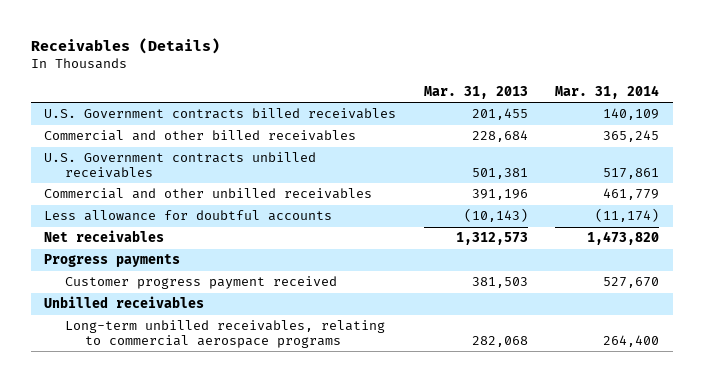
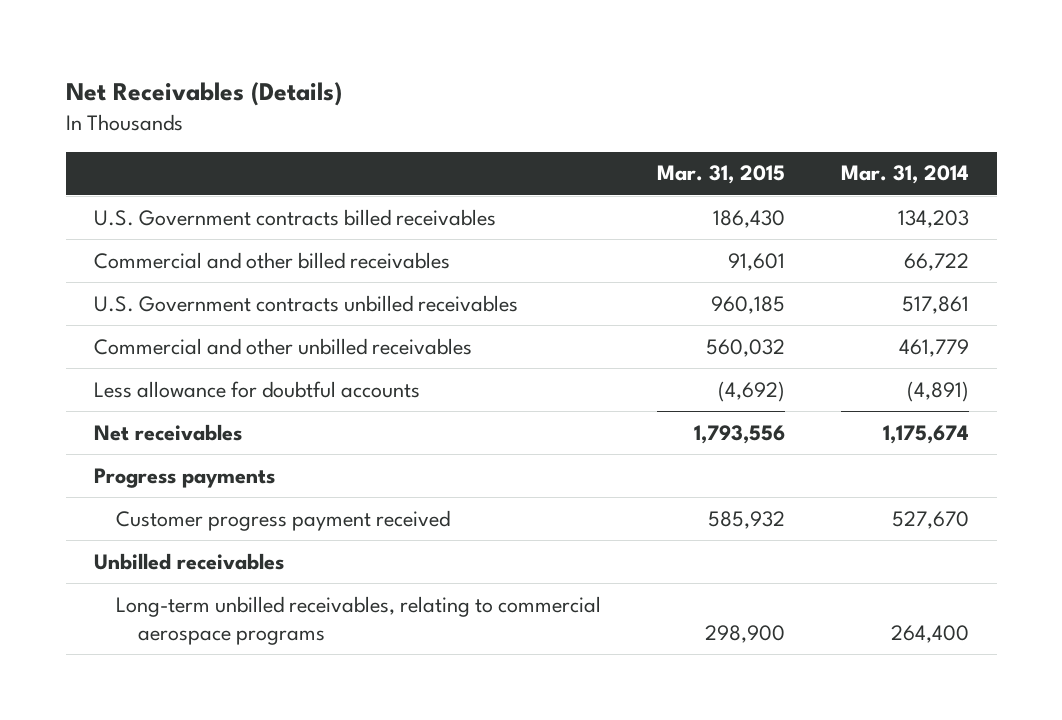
[30,37,220,54] Receivables (Details) -> [65,81,342,106] Net Receivables (Details)
[423,85,528,99] Mar. 31, 2013 -> none
none -> [656,165,785,185] Mar. 31, 2015
[602,108,659,121] 140,109 -> [897,209,969,228] 134,203
[602,130,659,143] 365,245 -> [903,252,969,271] 66,722
[594,208,659,223] (11,174) -> [906,380,969,402] (4,891)
[586,231,659,246] 1,473,820 -> [882,424,969,444] 1,175,674

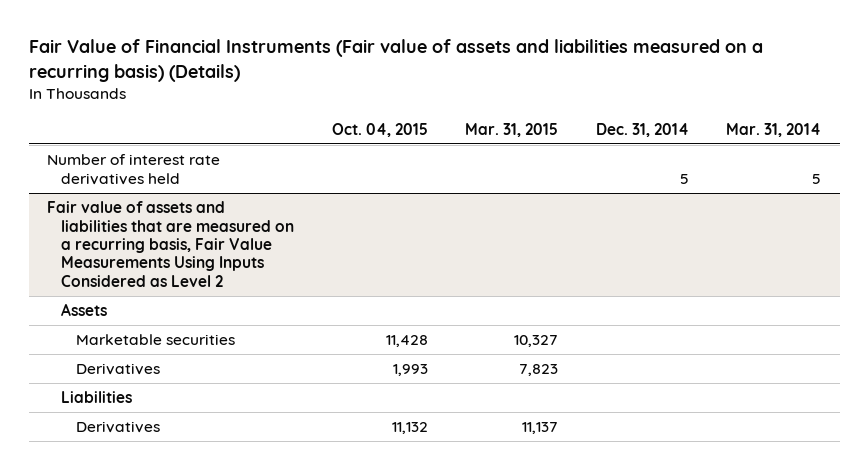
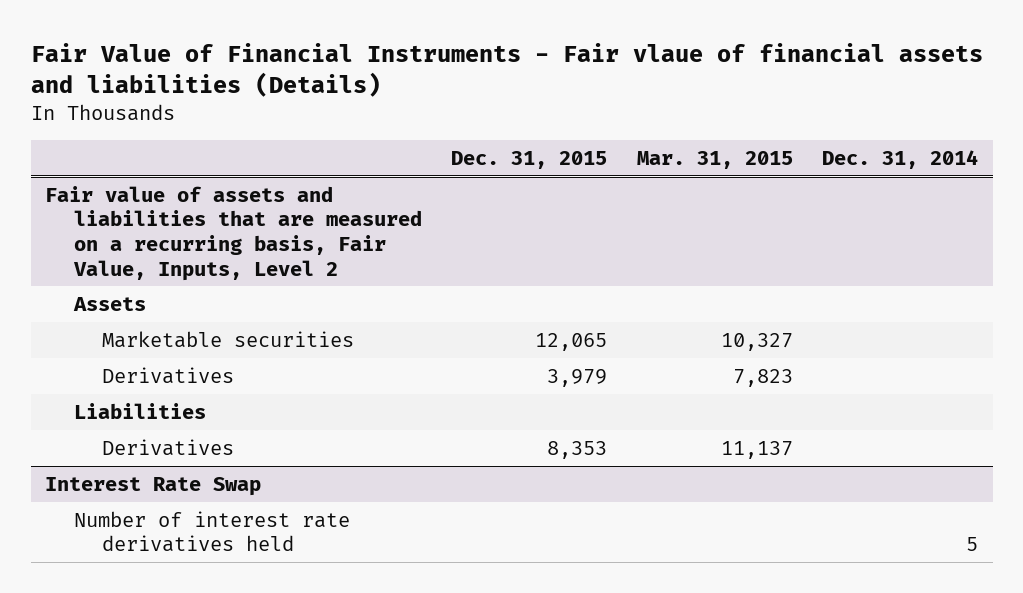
[28,39,763,82] Fair Value of Financial Instruments (Fair value of assets and liabilities measured on a recurring basis) (Details) -> [30,42,983,98] Fair Value of Financial Instruments - Fair vlaue of financial assets and liabilities (Details)
[331,122,428,137] Oct. 04, 2015 -> none
[725,122,821,137] Mar. 31, 2014 -> none
none -> [451,151,608,170] Dec. 31, 2015
[47,154,221,185] Number of interest rate derivatives held -> none
[47,201,295,287] Fair value of assets and liabilities that are measured on a recurring basis, Fair Value Measurements Using Inputs Considered as Level 2 -> [45,185,422,281] Fair value of assets and liabilities that are measured on a recurring basis, Fair Value, Inputs, Level 2
none -> [45,476,262,496] Interest Rate Swap
none -> [73,510,350,553] Number of interest rate derivatives held

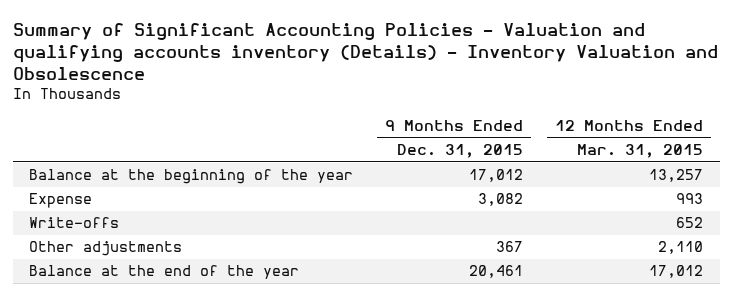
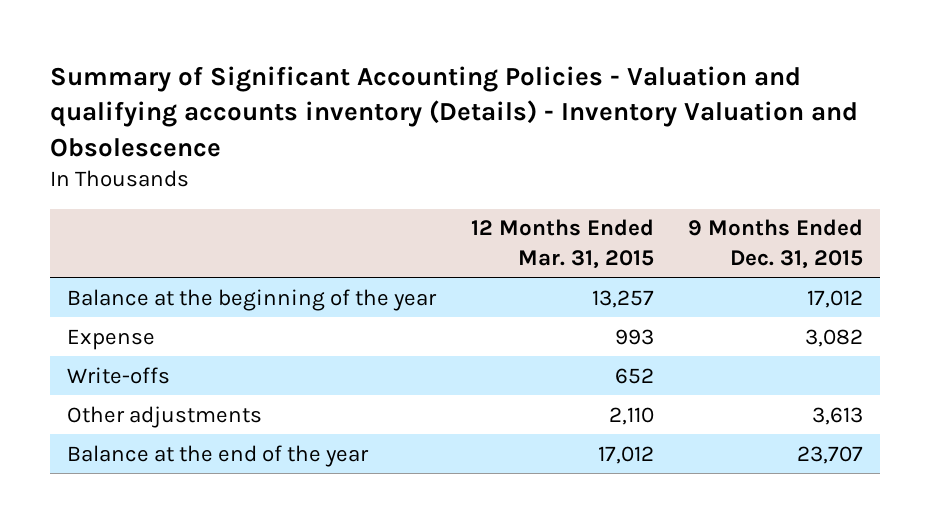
[496,241,524,253] 367 -> [811,406,863,425] 3,613
[469,265,524,279] 20,461 -> [796,445,863,464] 23,707

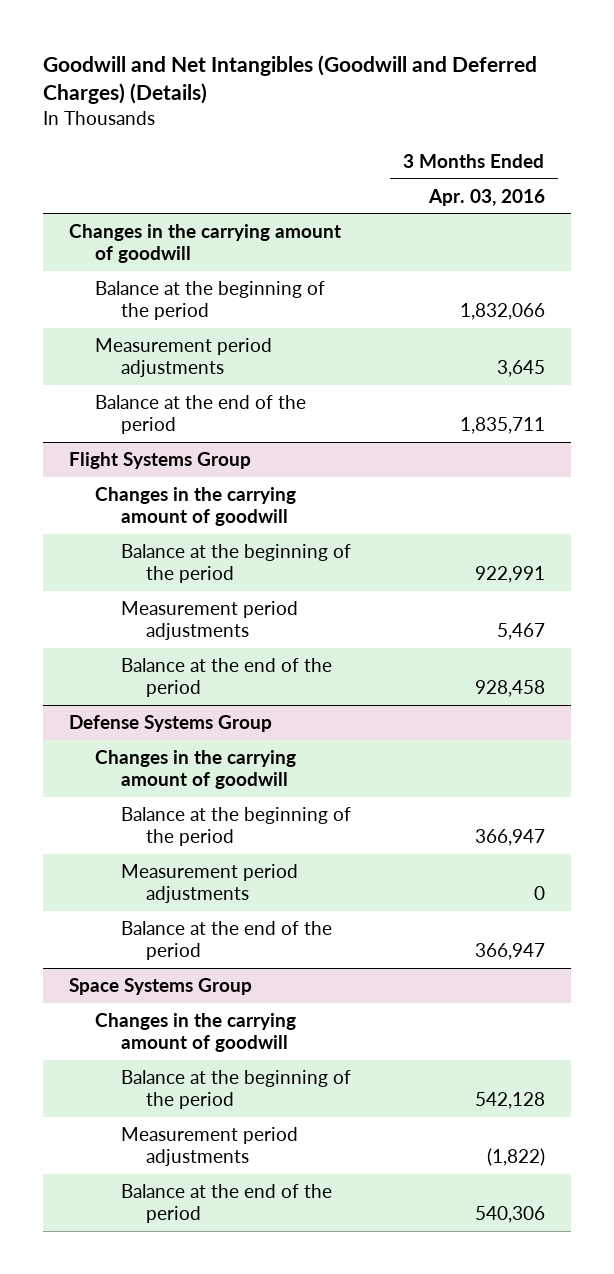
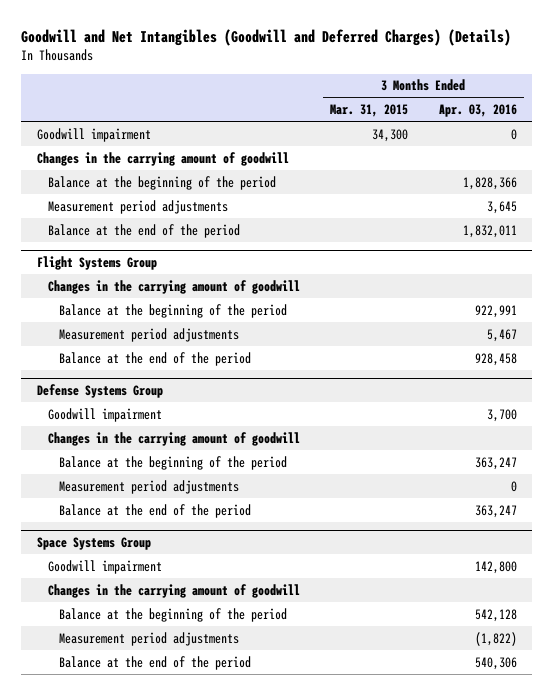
none -> [330,103,409,117] Mar. 31, 2015
none -> [36,127,151,142] Goodwill impairment
[459,302,545,320] 1,832,066 -> [462,176,517,190] 1,828,366
[459,416,545,434] 1,835,711 -> [462,224,517,238] 1,832,011
none -> [47,407,162,422] Goodwill impairment
[474,828,545,846] 366,947 -> [474,456,517,470] 363,247
[474,942,545,960] 366,947 -> [474,504,517,518] 363,247
none -> [47,559,162,574] Goodwill impairment

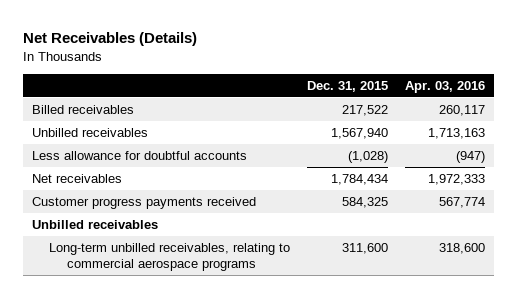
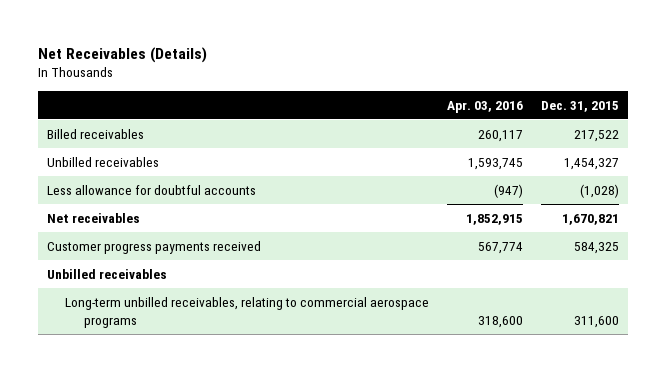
[331,128,389,140] 1,567,940 -> [564,157,620,170] 1,454,327
[428,128,486,140] 1,713,163 -> [468,157,524,170] 1,593,745
[331,174,389,186] 1,784,434 -> [562,213,620,225] 1,670,821
[428,174,486,186] 1,972,333 -> [466,213,524,225] 1,852,915

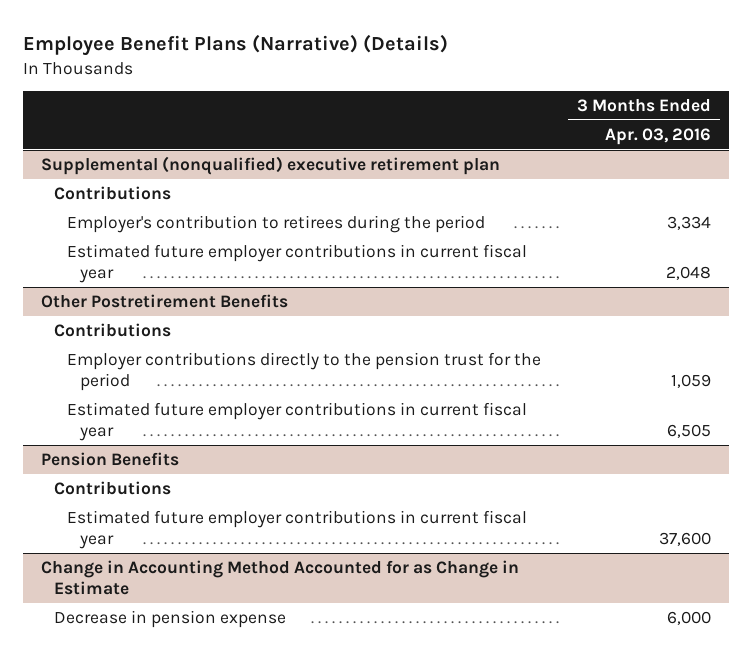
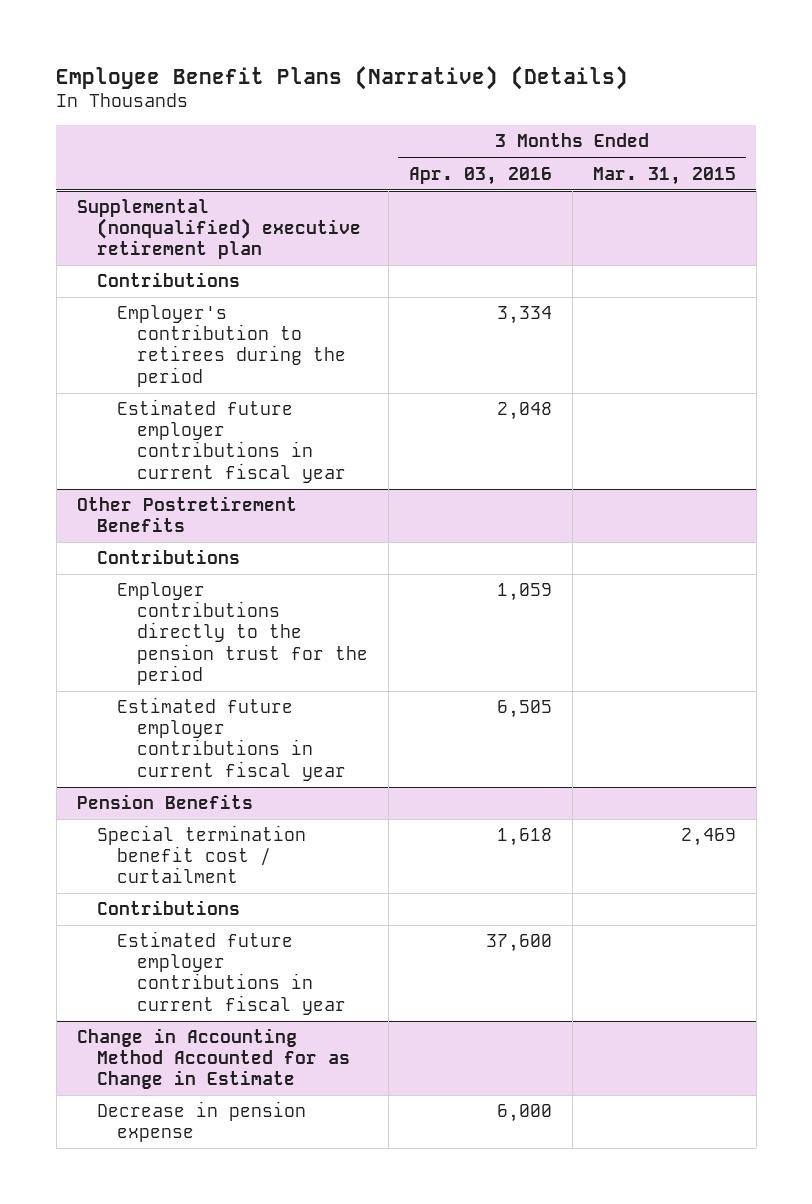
none -> [592,166,736,185] Mar. 31, 2015
none -> [96,825,306,884] Special termination benefit cost / curtailment

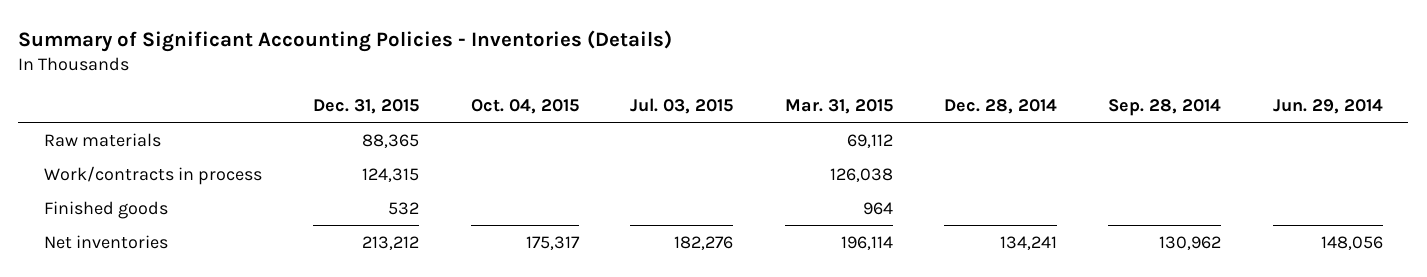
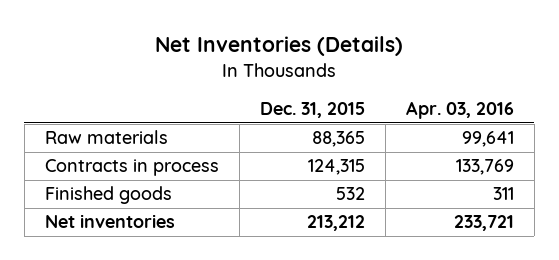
[18,30,673,53] Summary of Significant Accounting Policies - Inventories (Details) -> [155,36,404,57] Net Inventories (Details)
[470,99,579,115] Oct. 04, 2015 -> none
[630,98,734,115] Jul. 03, 2015 -> none
[784,99,893,115] Mar. 31, 2015 -> none
[944,99,1058,115] Dec. 28, 2014 -> none
[1108,99,1222,117] Sep. 28, 2014 -> none
[1272,99,1383,115] Jun. 29, 2014 -> none
none -> [405,101,514,120] Apr. 03, 2016
[44,165,263,185] Work/contracts in process -> [44,159,219,177] Contracts in process

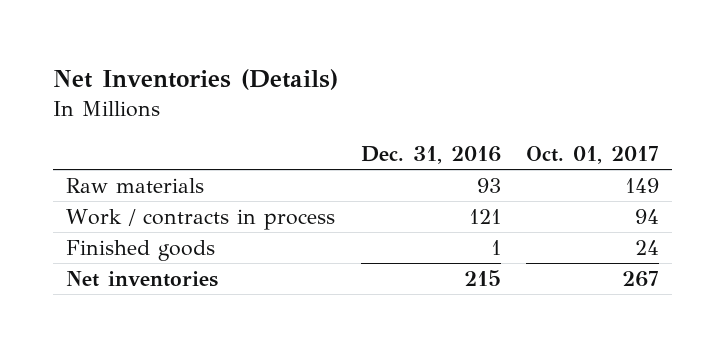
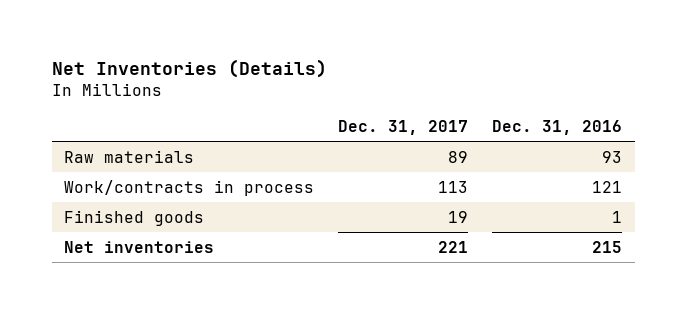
[526,146,660,165] Oct. 01, 2017 -> none
none -> [338,119,469,135] Dec. 31, 2017
[66,209,336,231] Work / contracts in process -> [63,179,314,196] Work/contracts in process

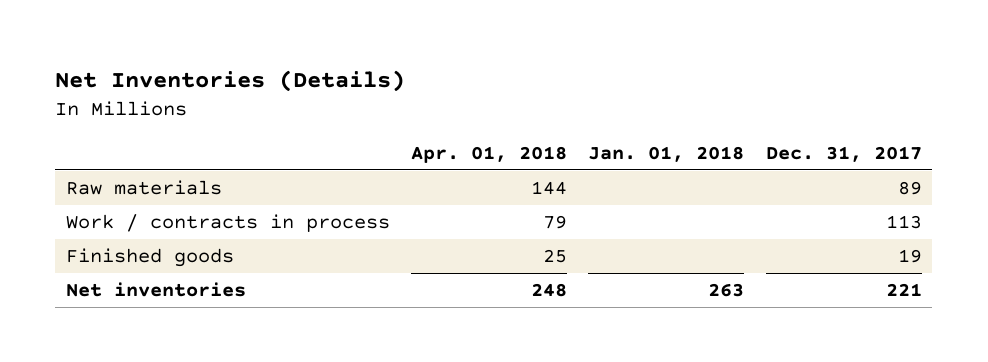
[492,119,623,135] Dec. 31, 2016 -> none
none -> [411,146,568,164] Apr. 01, 2018
none -> [588,146,745,163] Jan. 01, 2018
[63,179,314,196] Work/contracts in process -> [65,213,390,232] Work / contracts in process

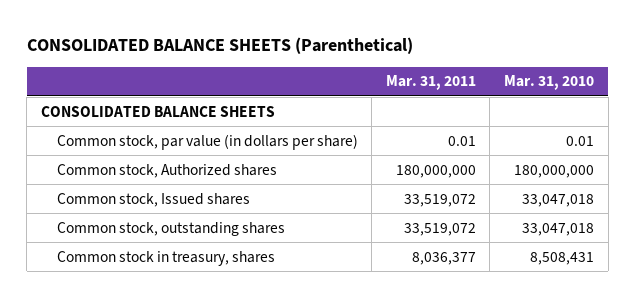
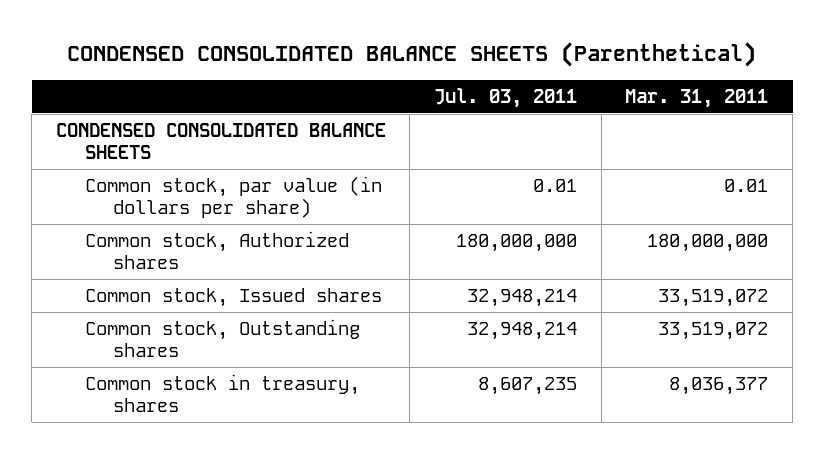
[26,37,413,55] CONSOLIDATED BALANCE SHEETS (Parenthetical) -> [67,41,757,67] CONDENSED CONSOLIDATED BALANCE SHEETS (Parenthetical)
[503,75,594,91] Mar. 31, 2010 -> none
none -> [434,87,578,108] Jul. 03, 2011
[41,105,276,117] CONSOLIDATED BALANCE SHEETS -> [55,123,386,160] CONDENSED CONSOLIDATED BALANCE SHEETS
[56,221,285,236] Common stock, outstanding shares -> [84,319,360,358] Common stock, Outstanding shares

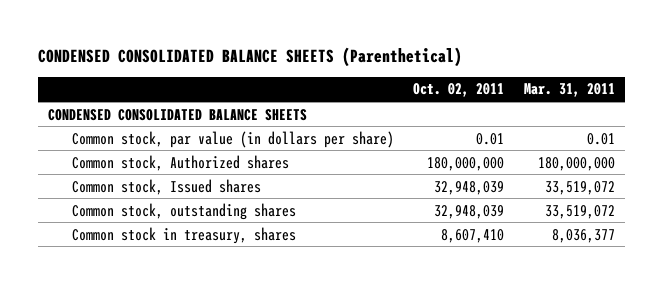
[434,87,578,108] Jul. 03, 2011 -> none
none -> [413,83,505,98] Oct. 02, 2011
[84,319,360,358] Common stock, Outstanding shares -> [71,202,296,220] Common stock, outstanding shares

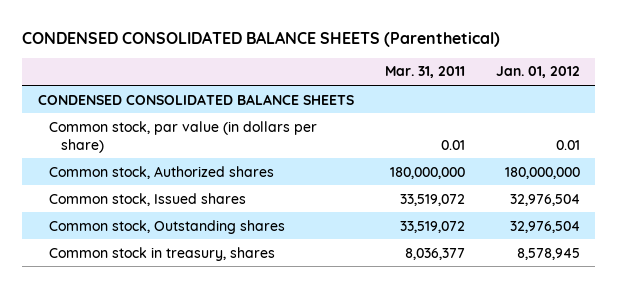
[413,83,505,98] Oct. 02, 2011 -> none
none -> [495,66,580,79] Jan. 01, 2012
[71,202,296,220] Common stock, outstanding shares -> [49,219,286,234] Common stock, Outstanding shares

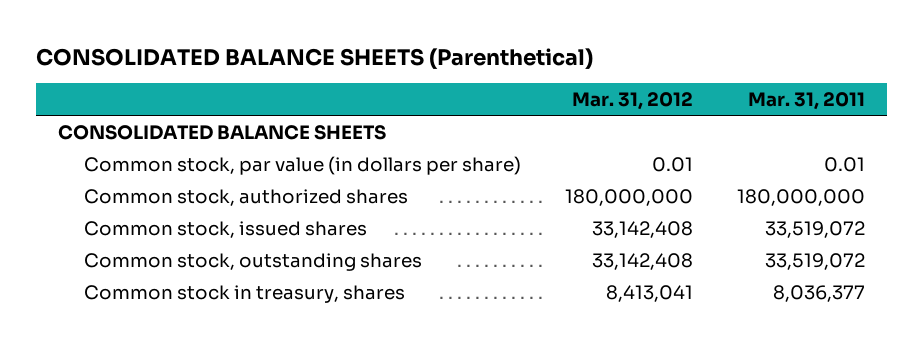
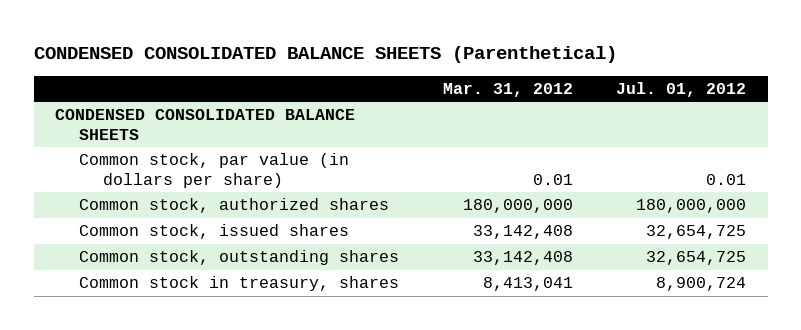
[35,47,593,69] CONSOLIDATED BALANCE SHEETS (Parenthetical) -> [33,46,617,64] CONDENSED CONSOLIDATED BALANCE SHEETS (Parenthetical)
[748,92,866,111] Mar. 31, 2011 -> none
none -> [615,81,746,97] Jul. 01, 2012
[57,124,386,140] CONSOLIDATED BALANCE SHEETS -> [55,109,356,140] CONDENSED CONSOLIDATED BALANCE SHEETS

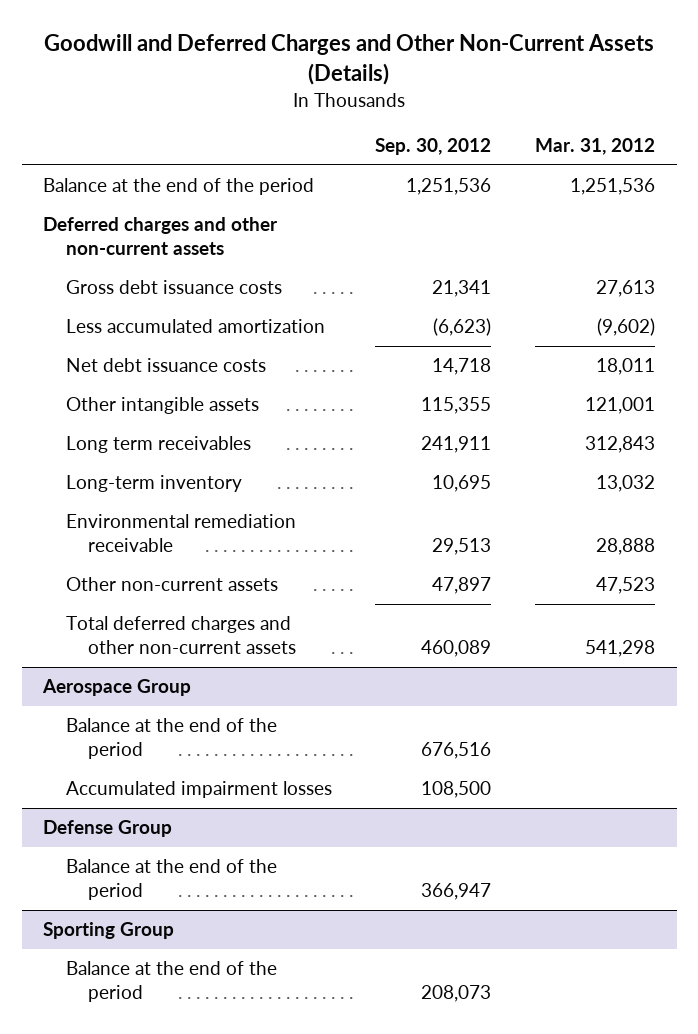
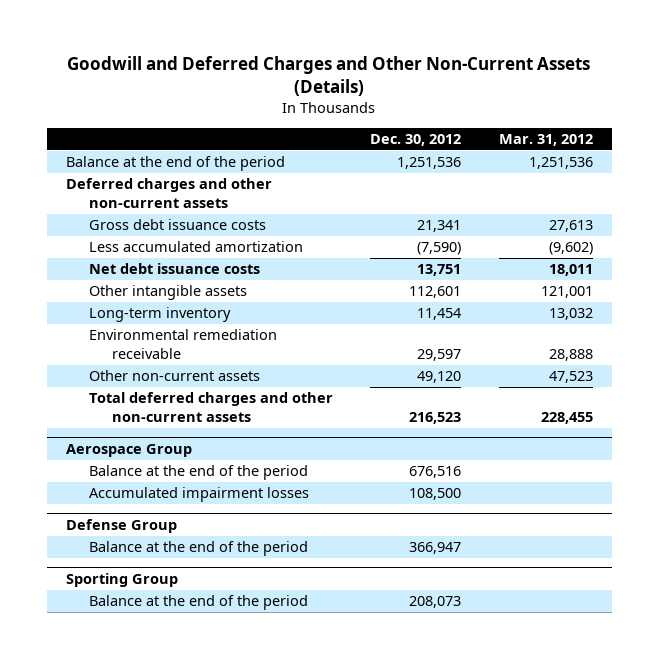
[375,138,492,156] Sep. 30, 2012 -> none
none -> [370,133,462,146] Dec. 30, 2012
[65,436,251,454] Long term receivables -> none
[584,640,655,658] 541,298 -> [540,411,593,424] 228,455

